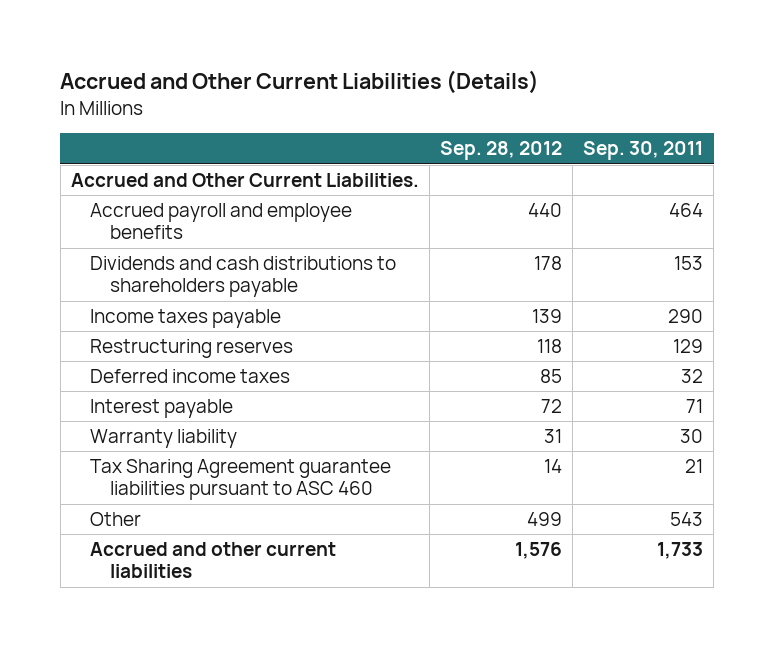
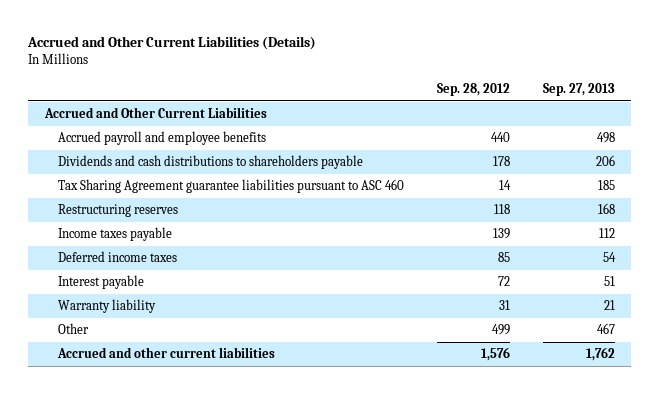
[583,141,704,161] Sep. 30, 2011 -> none
none -> [542,82,615,96] Sep. 27, 2013
[70,172,419,187] Accrued and Other Current Liabilities. -> [43,107,267,119] Accrued and Other Current Liabilities
[90,458,392,501] Tax Sharing Agreement guarantee liabilities pursuant to ASC 460 -> [58,179,405,194] Tax Sharing Agreement guarantee liabilities pursuant to ASC 460
[90,308,282,328] Income taxes payable -> [58,227,173,242] Income taxes payable

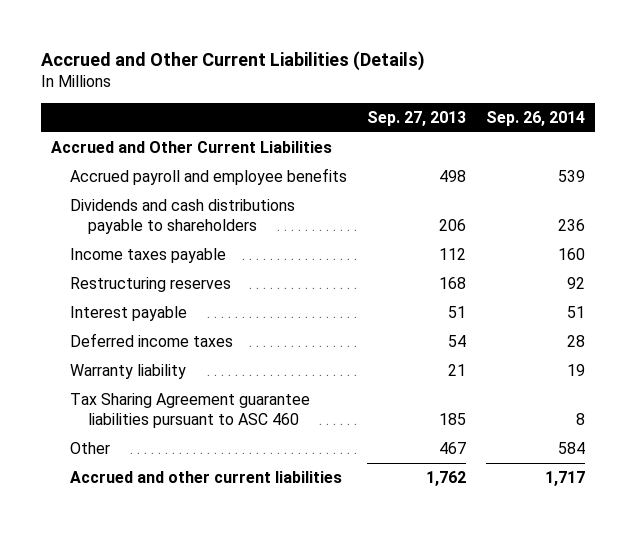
[436,82,510,96] Sep. 28, 2012 -> none
none -> [485,111,585,127] Sep. 26, 2014
[58,155,364,170] Dividends and cash distributions to shareholders payable -> [69,199,295,235] Dividends and cash distributions payable to shareholders
[58,204,179,218] Restructuring reserves -> [69,277,231,293] Restructuring reserves
[58,251,178,263] Deferred income taxes -> [69,333,233,348] Deferred income taxes
[58,179,405,194] Tax Sharing Agreement guarantee liabilities pursuant to ASC 460 -> [69,393,310,429] Tax Sharing Agreement guarantee liabilities pursuant to ASC 460

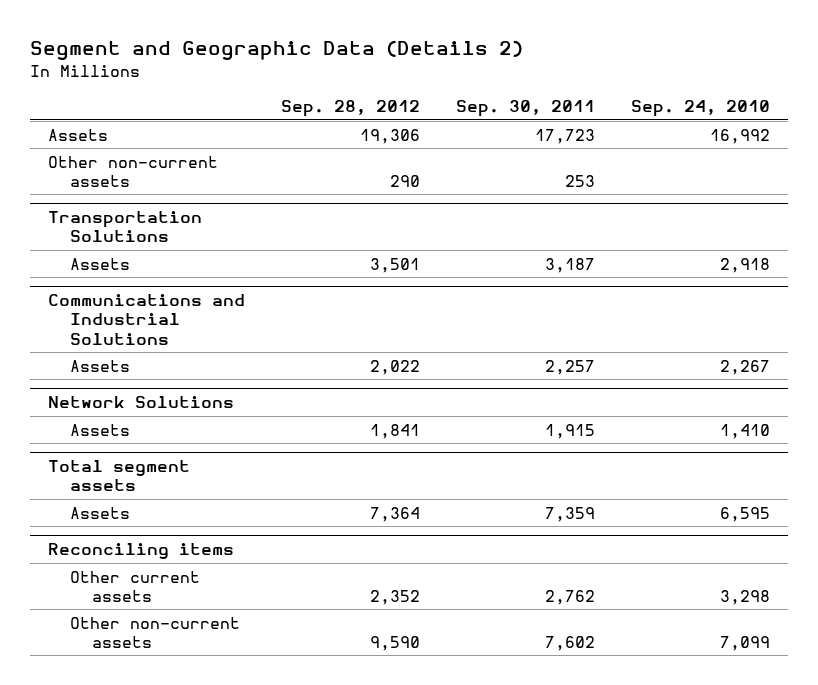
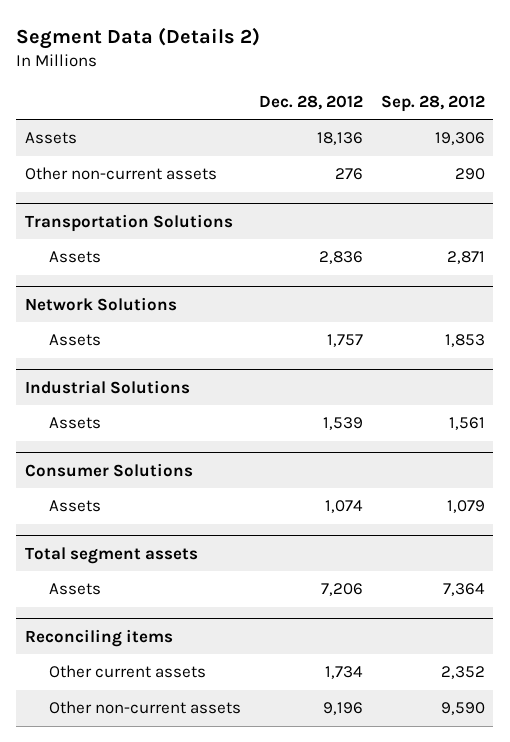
[30,40,524,61] Segment and Geographic Data (Details 2) -> [16,26,261,49] Segment Data (Details 2)
[456,100,596,118] Sep. 30, 2011 -> none
[631,100,771,118] Sep. 24, 2010 -> none
none -> [259,94,364,110] Dec. 28, 2012
[48,294,246,345] Communications and Industrial Solutions -> none
[70,359,131,372] Assets -> none
[370,257,421,273] 3,501 -> [446,251,485,265] 2,871
[370,423,421,439] 1,841 -> [444,334,485,348] 1,853
none -> [25,379,191,394] Industrial Solutions
none -> [49,417,102,430] Assets
none -> [25,462,194,477] Consumer Solutions
none -> [49,500,102,513] Assets

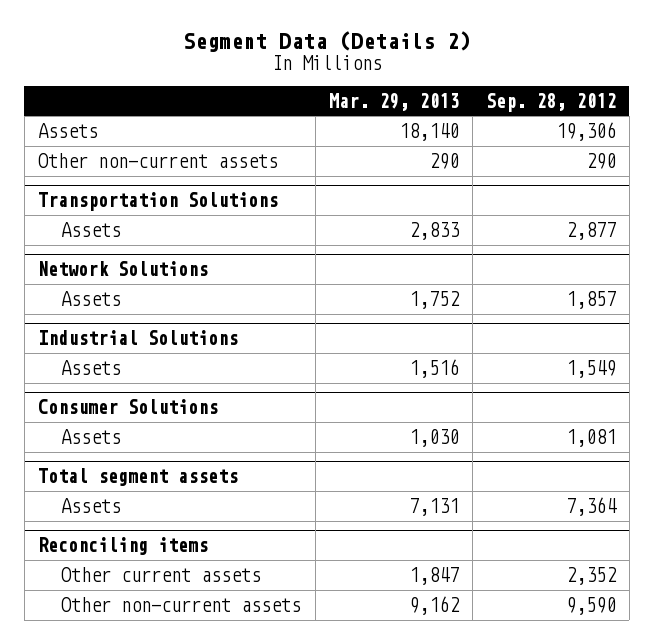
[259,94,364,110] Dec. 28, 2012 -> none
none -> [328,92,459,111] Mar. 29, 2013
[446,251,485,265] 2,871 -> [565,222,616,241] 2,877
[444,334,485,348] 1,853 -> [565,291,616,310] 1,857
[448,417,485,431] 1,561 -> [565,360,616,379] 1,549
[446,500,485,514] 1,079 -> [565,429,616,448] 1,081

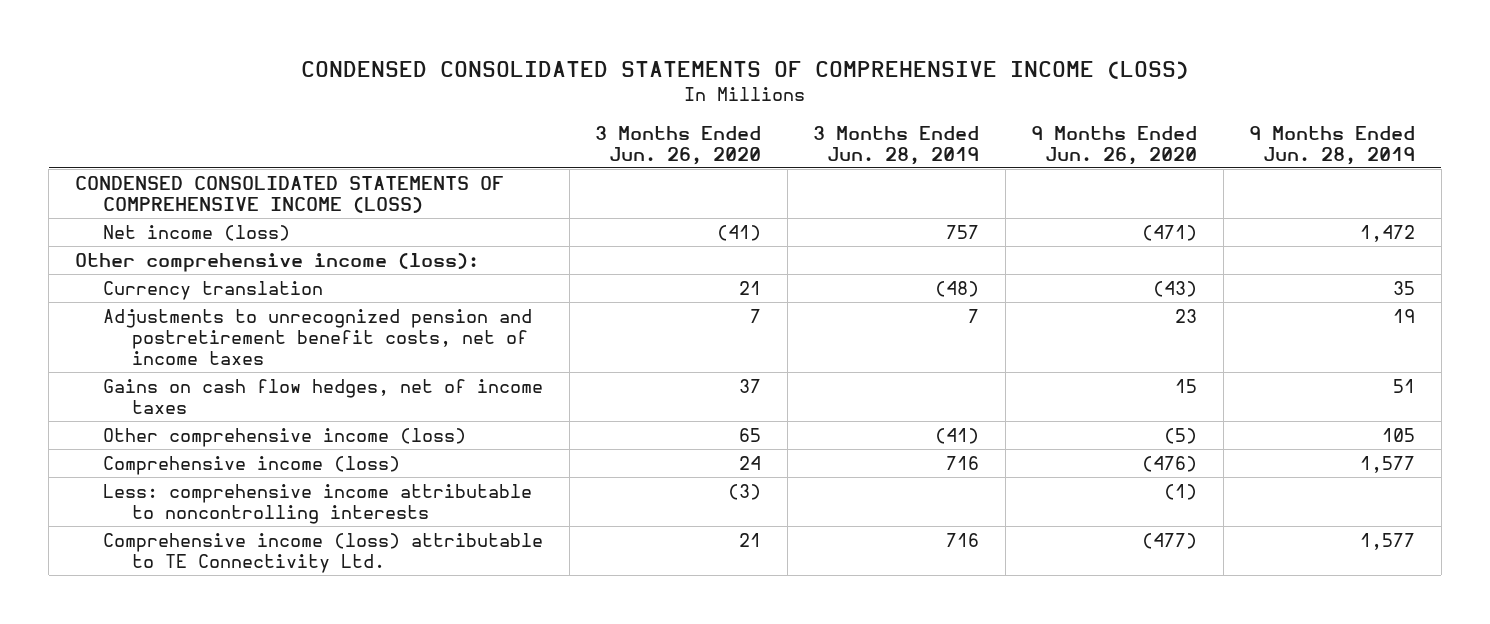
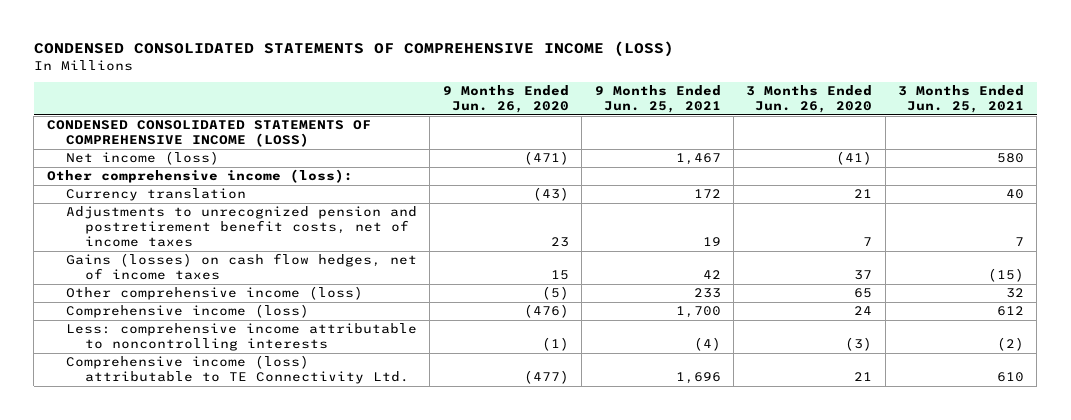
[813,125,980,165] 3 Months Ended Jun. 28, 2019 -> none
[1249,125,1416,165] 9 Months Ended Jun. 28, 2019 -> none
none -> [594,85,721,114] 9 Months Ended Jun. 25, 2021
none -> [897,85,1024,114] 3 Months Ended Jun. 25, 2021
[103,378,544,414] Gains on cash flow hedges, net of income taxes -> [66,253,418,281] Gains (losses) on cash flow hedges, net of income taxes

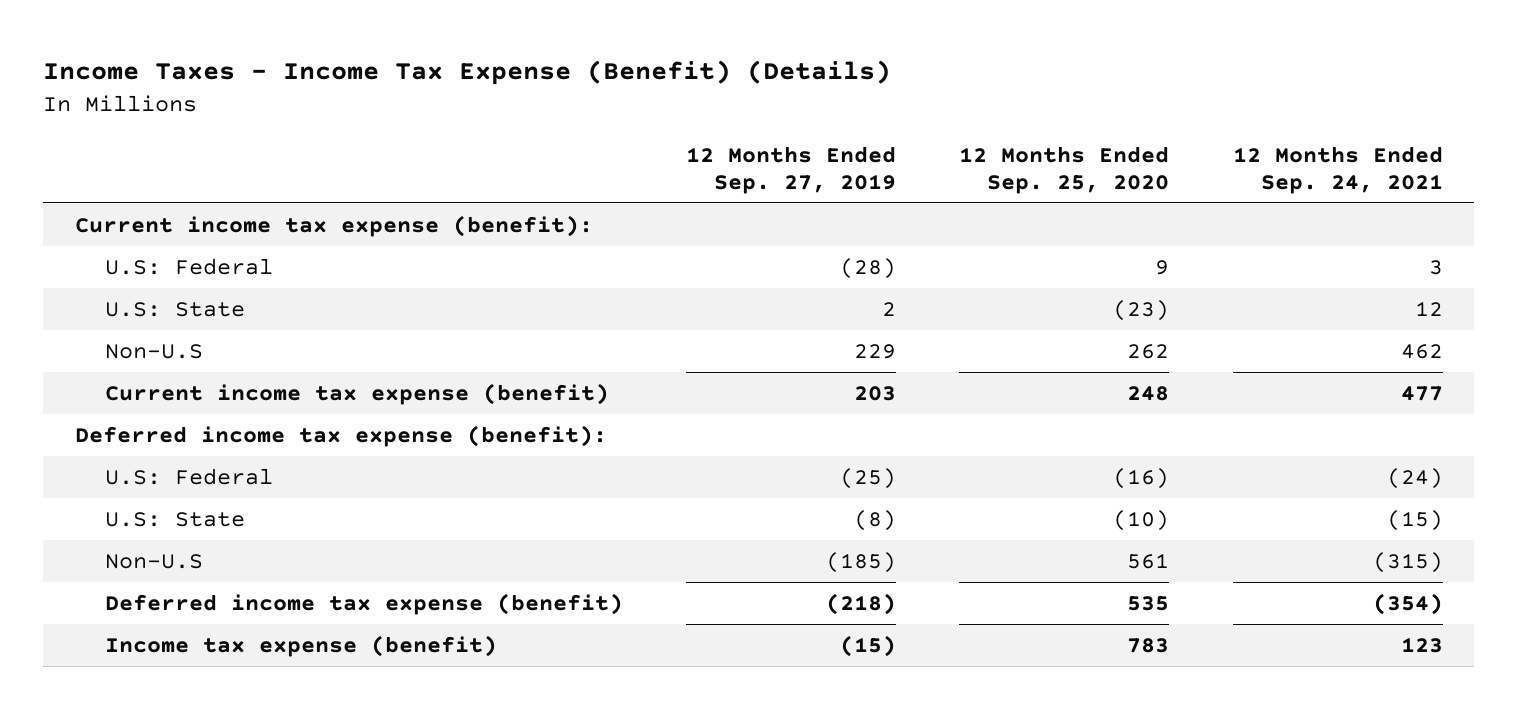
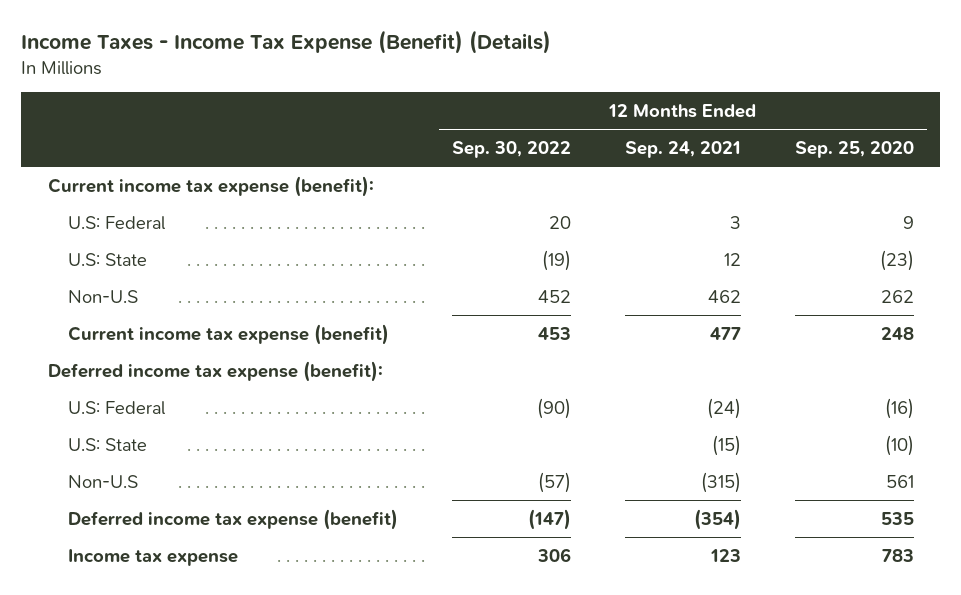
[685,145,896,194] 12 Months Ended Sep. 27, 2019 -> none
none -> [452,141,572,159] Sep. 30, 2022
[104,634,497,657] Income tax expense (benefit) -> [68,548,239,566] Income tax expense

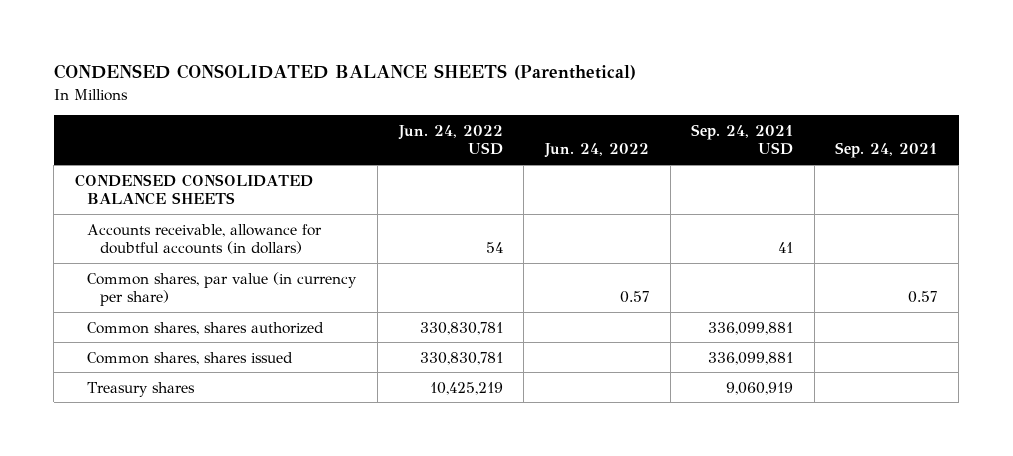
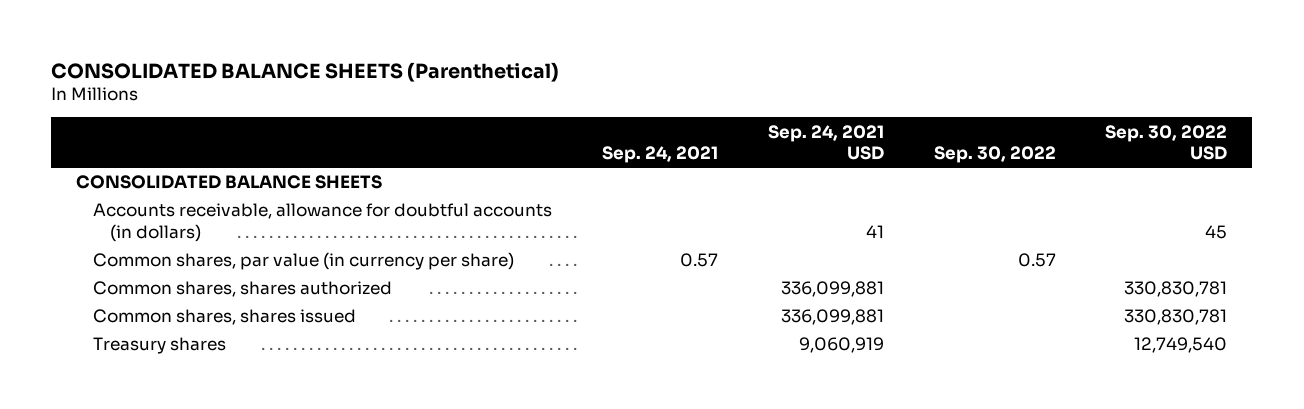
[53,64,636,81] CONDENSED CONSOLIDATED BALANCE SHEETS (Parenthetical) -> [51,61,560,82] CONSOLIDATED BALANCE SHEETS (Parenthetical)
[397,125,503,156] Jun. 24, 2022 USD -> none
[543,143,649,159] Jun. 24, 2022 -> none
none -> [933,146,1056,164] Sep. 30, 2022
none -> [1105,124,1228,161] Sep. 30, 2022 USD
[75,173,314,205] CONDENSED CONSOLIDATED BALANCE SHEETS -> [76,175,383,190] CONSOLIDATED BALANCE SHEETS

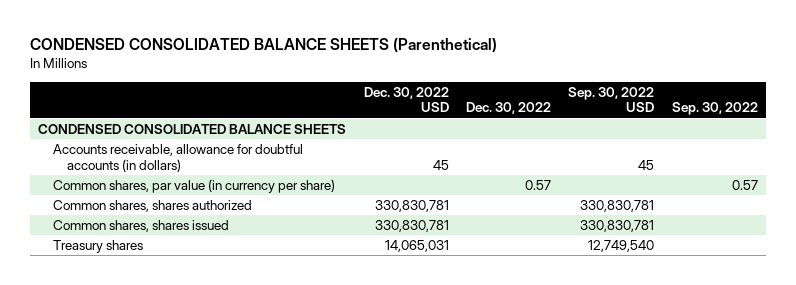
[51,61,560,82] CONSOLIDATED BALANCE SHEETS (Parenthetical) -> [29,38,497,54] CONDENSED CONSOLIDATED BALANCE SHEETS (Parenthetical)
[602,146,719,164] Sep. 24, 2021 -> none
[767,124,884,161] Sep. 24, 2021 USD -> none
none -> [363,86,449,113] Dec. 30, 2022 USD
none -> [466,102,552,115] Dec. 30, 2022
[76,175,383,190] CONSOLIDATED BALANCE SHEETS -> [38,123,347,134] CONDENSED CONSOLIDATED BALANCE SHEETS

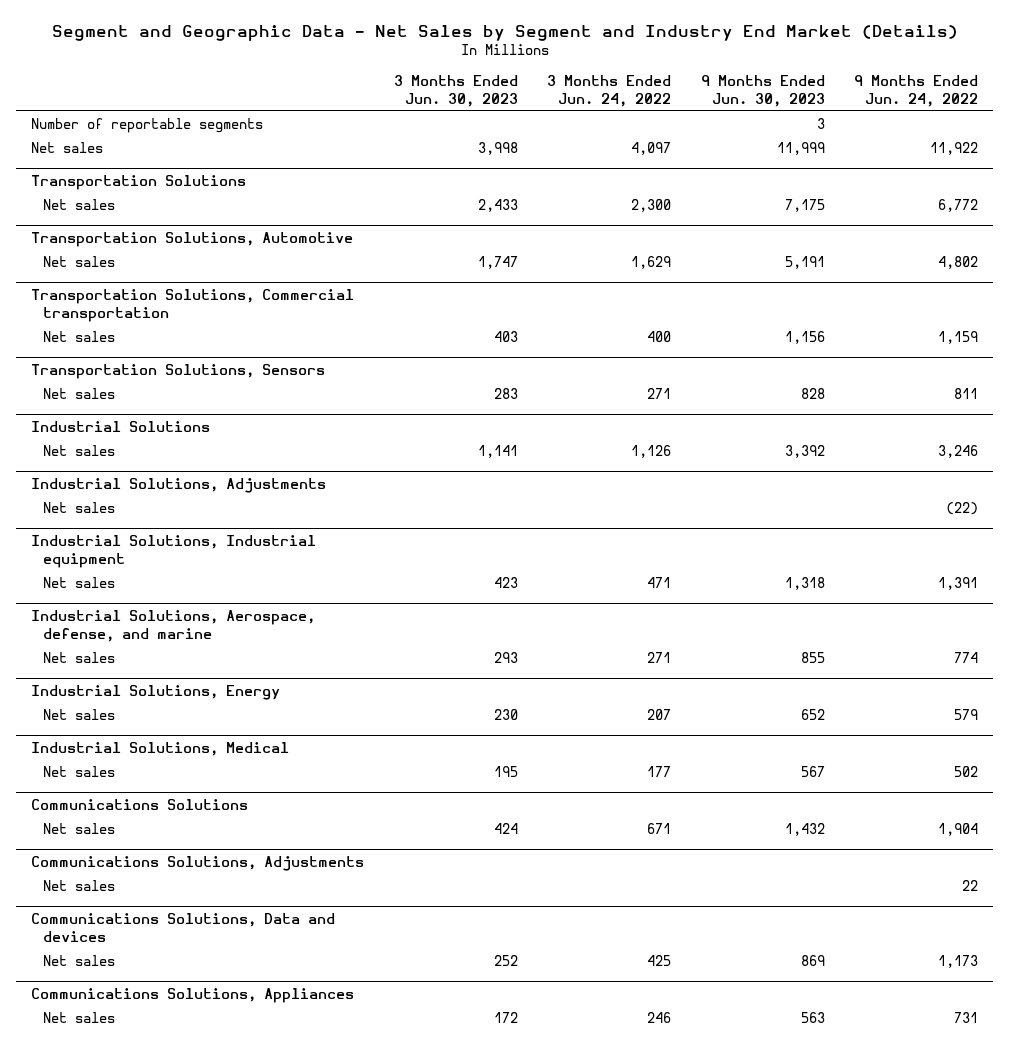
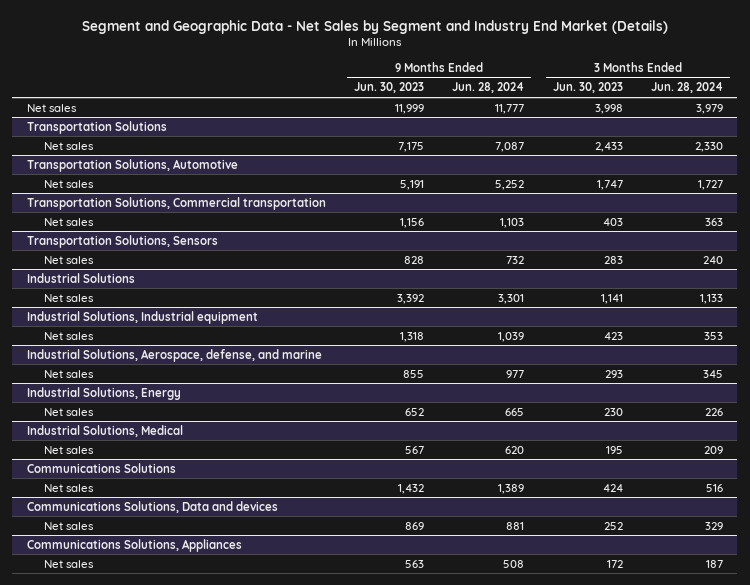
[547,75,672,107] 3 Months Ended Jun. 24, 2022 -> none
[854,75,979,107] 9 Months Ended Jun. 24, 2022 -> none
none -> [452,82,525,94] Jun. 28, 2024
none -> [650,82,723,94] Jun. 28, 2024
[30,118,263,134] Number of reportable segments -> none
[30,478,326,494] Industrial Solutions, Adjustments -> none
[43,502,116,514] Net sales -> none
[30,856,364,872] Communications Solutions, Adjustments -> none
[43,880,116,892] Net sales -> none

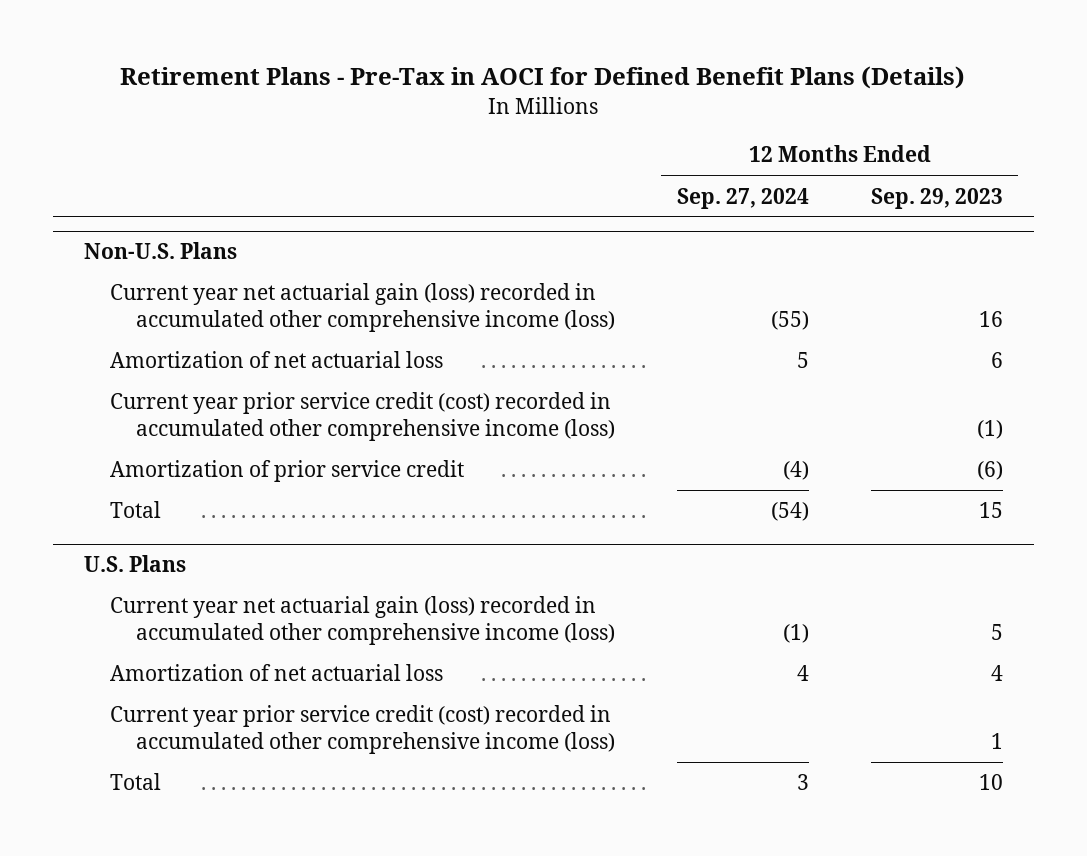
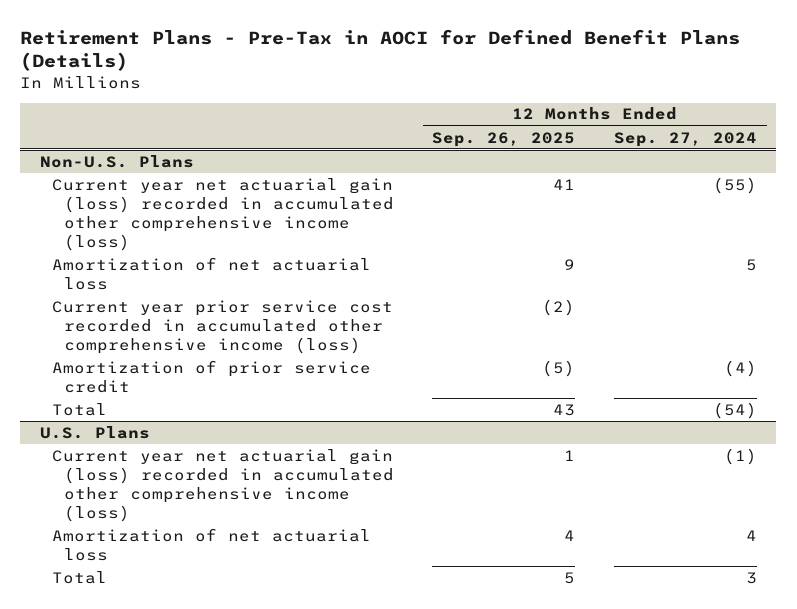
[870,187,1003,209] Sep. 29, 2023 -> none
none -> [432,131,576,147] Sep. 26, 2025
[109,392,615,441] Current year prior service credit (cost) recorded in accumulated other comprehensive income (loss) -> [51,299,393,354] Current year prior service cost recorded in accumulated other comprehensive income (loss)
[109,705,615,754] Current year prior service credit (cost) recorded in accumulated other comprehensive income (loss) -> none

